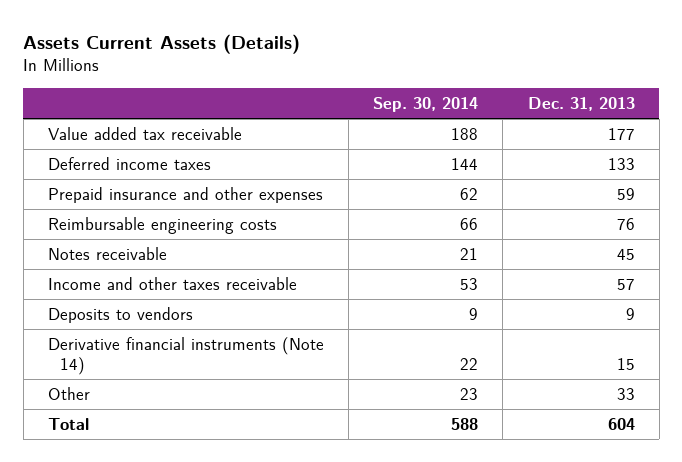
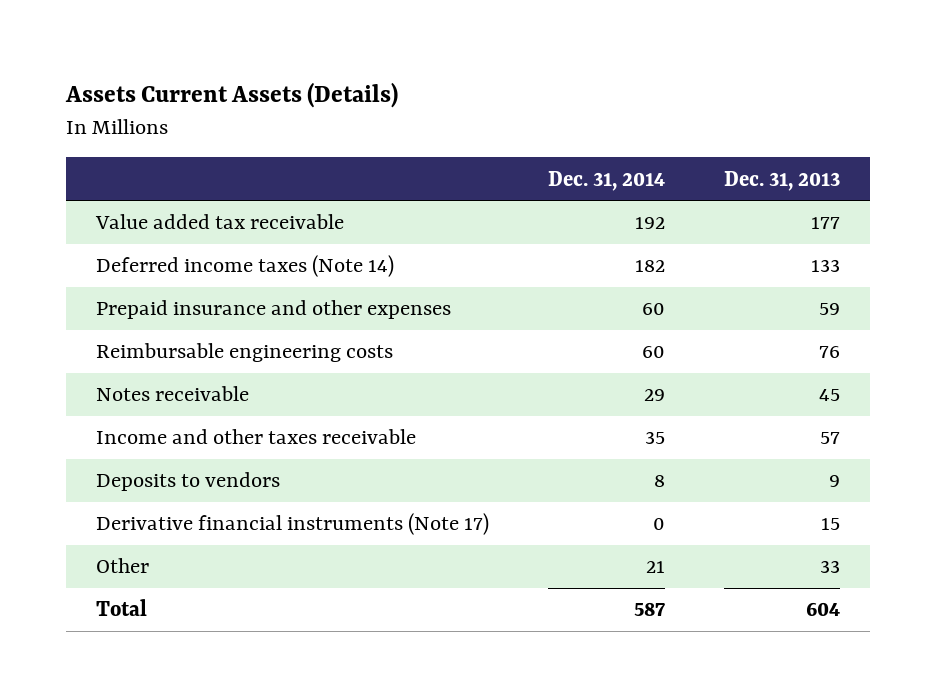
[373,96,479,112] Sep. 30, 2014 -> none
none -> [547,170,665,191] Dec. 31, 2014
[47,156,211,170] Deferred income taxes -> [95,255,394,278] Deferred income taxes (Note 14)
[47,336,324,376] Derivative financial instruments (Note 14) -> [95,513,489,536] Derivative financial instruments (Note 17)

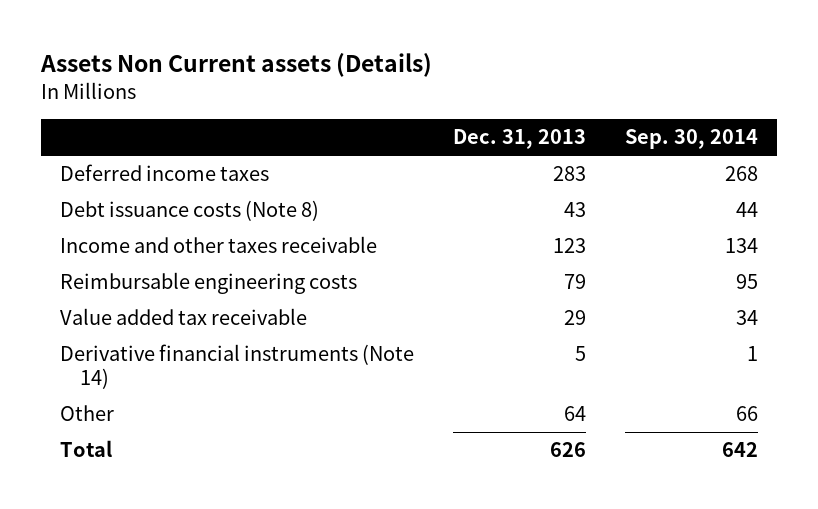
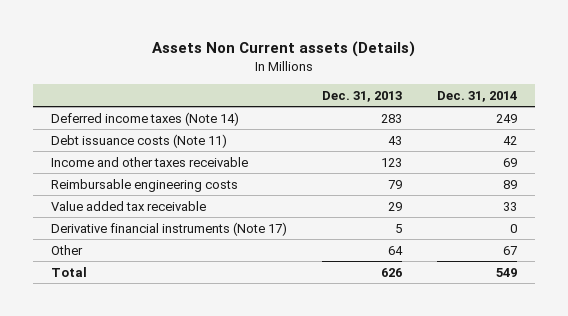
[624,129,758,150] Sep. 30, 2014 -> none
none -> [437,90,518,102] Dec. 31, 2014
[60,164,270,182] Deferred income taxes -> [50,111,239,126] Deferred income taxes (Note 14)
[60,200,320,222] Debt issuance costs (Note 8) -> [50,133,227,148] Debt issuance costs (Note 11)
[60,344,415,389] Derivative financial instruments (Note 14) -> [50,221,287,236] Derivative financial instruments (Note 17)

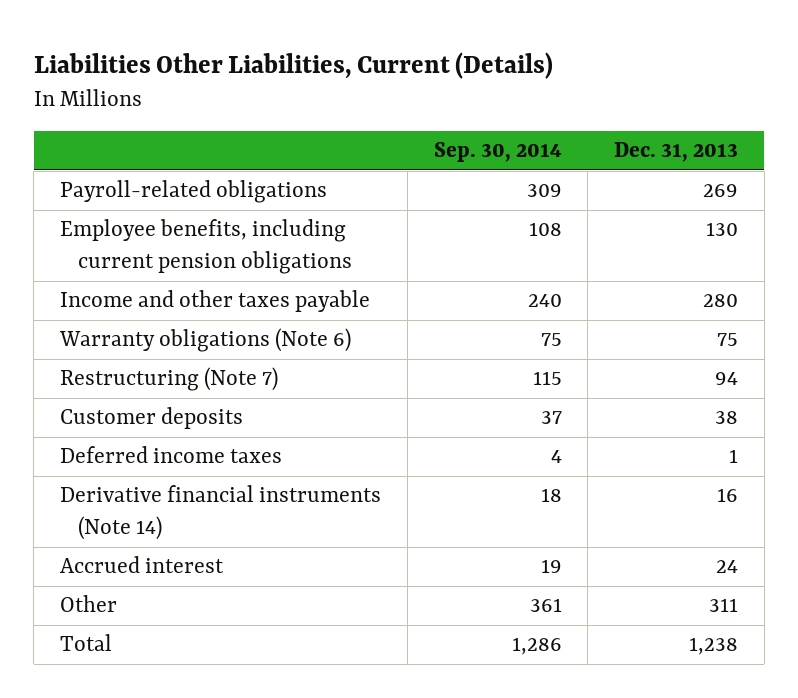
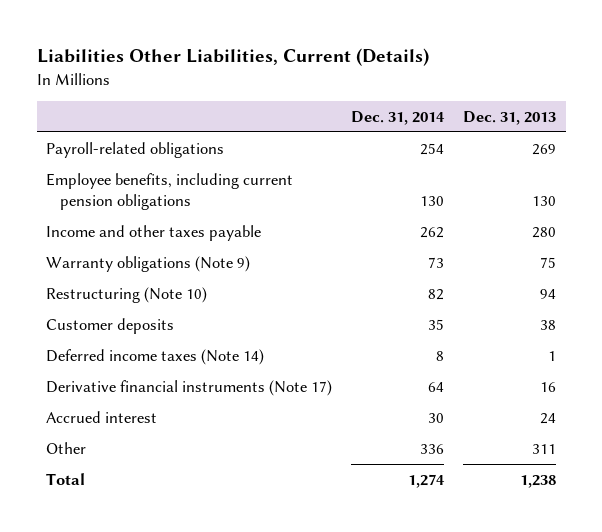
[433,142,562,163] Sep. 30, 2014 -> none
none -> [351,110,446,125] Dec. 31, 2014
[59,328,352,353] Warranty obligations (Note 6) -> [46,255,251,272] Warranty obligations (Note 9)
[60,367,279,392] Restructuring (Note 7) -> [46,286,208,303] Restructuring (Note 10)
[60,446,283,464] Deferred income taxes -> [46,348,265,365] Deferred income taxes (Note 14)
[60,485,382,541] Derivative financial instruments (Note 14) -> [46,379,333,396] Derivative financial instruments (Note 17)

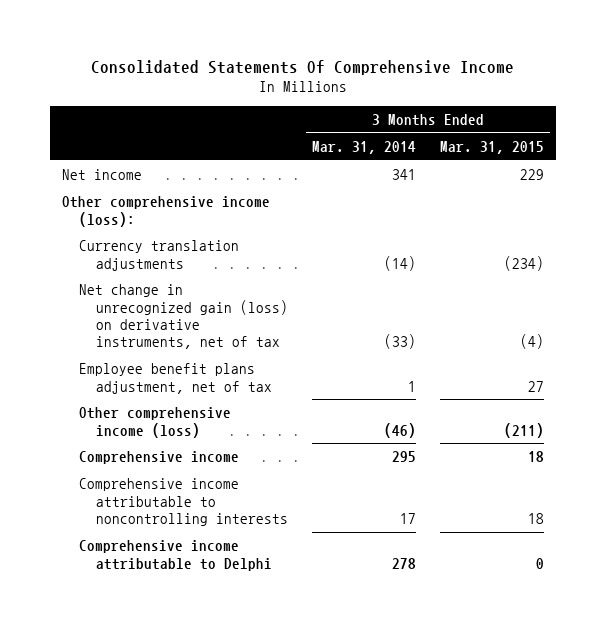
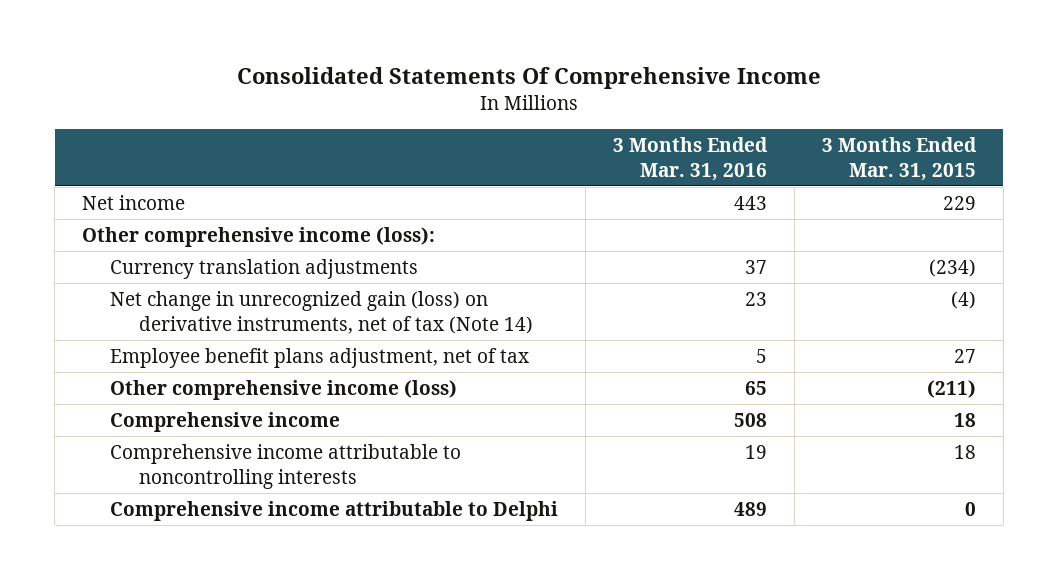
[311,140,416,154] Mar. 31, 2014 -> none
none -> [613,136,769,181] 3 Months Ended Mar. 31, 2016
[78,284,288,350] Net change in unrecognized gain (loss) on derivative instruments, net of tax -> [110,290,533,334] Net change in unrecognized gain (loss) on derivative instruments, net of tax (Note 14)

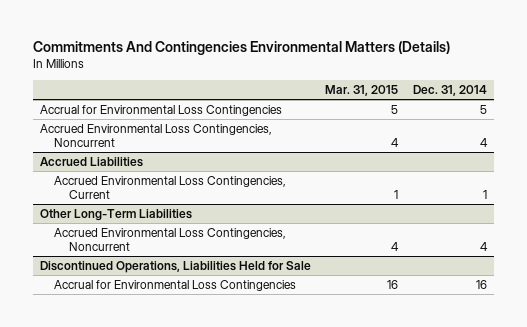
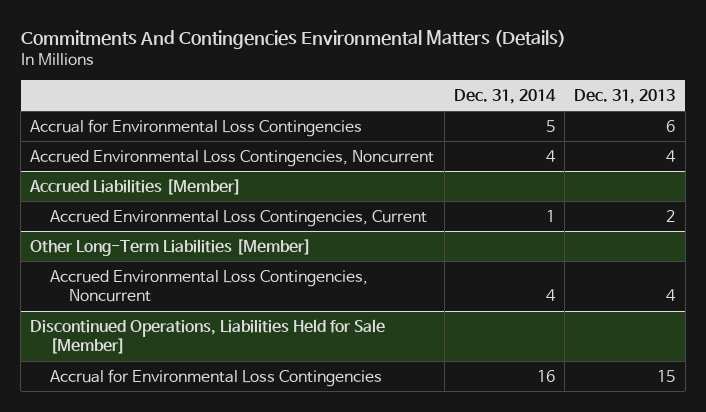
[325,84,399,96] Mar. 31, 2015 -> none
none -> [574,88,676,104] Dec. 31, 2013
[40,156,144,167] Accrued Liabilities -> [29,178,242,195] Accrued Liabilities [Member]
[40,208,193,221] Other Long-Term Liabilities -> [30,238,312,256] Other Long-Term Liabilities [Member]
[40,260,312,273] Discontinued Operations, Liabilities Held for Sale -> [30,318,386,355] Discontinued Operations, Liabilities Held for Sale [Member]

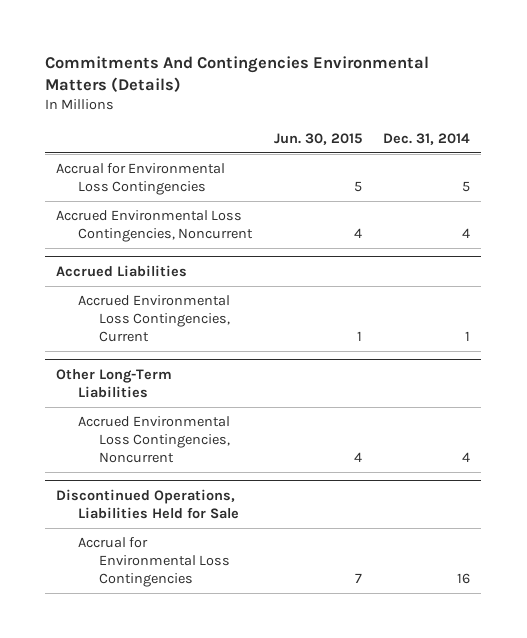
[574,88,676,104] Dec. 31, 2013 -> none
none -> [273,132,362,145] Jun. 30, 2015
[29,178,242,195] Accrued Liabilities [Member] -> [56,265,188,278] Accrued Liabilities
[30,238,312,256] Other Long-Term Liabilities [Member] -> [56,369,173,398] Other Long-Term Liabilities
[30,318,386,355] Discontinued Operations, Liabilities Held for Sale [Member] -> [56,489,239,519] Discontinued Operations, Liabilities Held for Sale

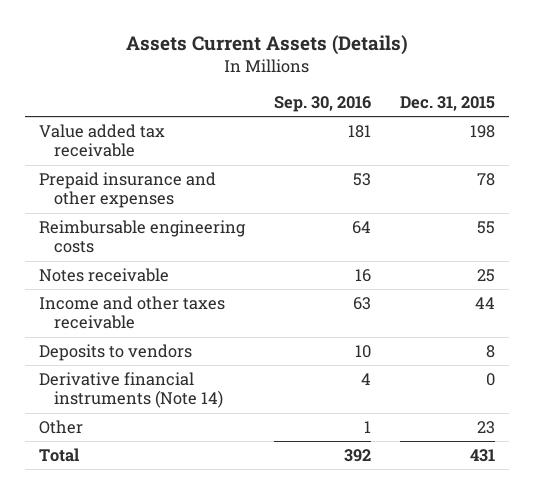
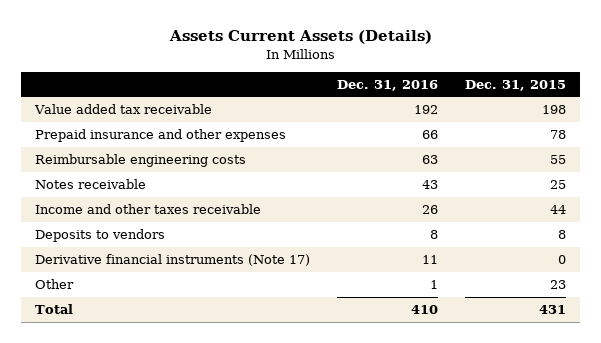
[274,96,372,113] Sep. 30, 2016 -> none
none -> [337,79,439,91] Dec. 31, 2016
[39,371,224,409] Derivative financial instruments (Note 14) -> [34,254,310,267] Derivative financial instruments (Note 17)

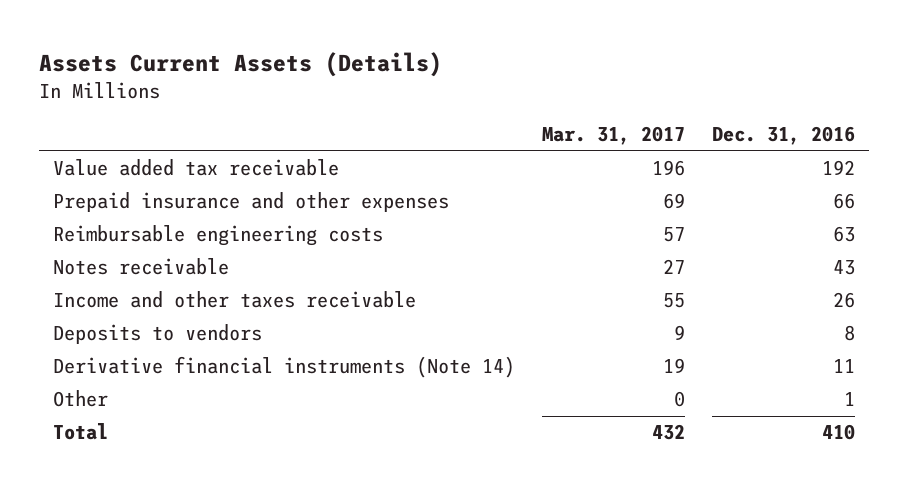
[465,79,567,91] Dec. 31, 2015 -> none
none -> [541,126,685,146] Mar. 31, 2017
[34,254,310,267] Derivative financial instruments (Note 17) -> [52,356,515,379] Derivative financial instruments (Note 14)

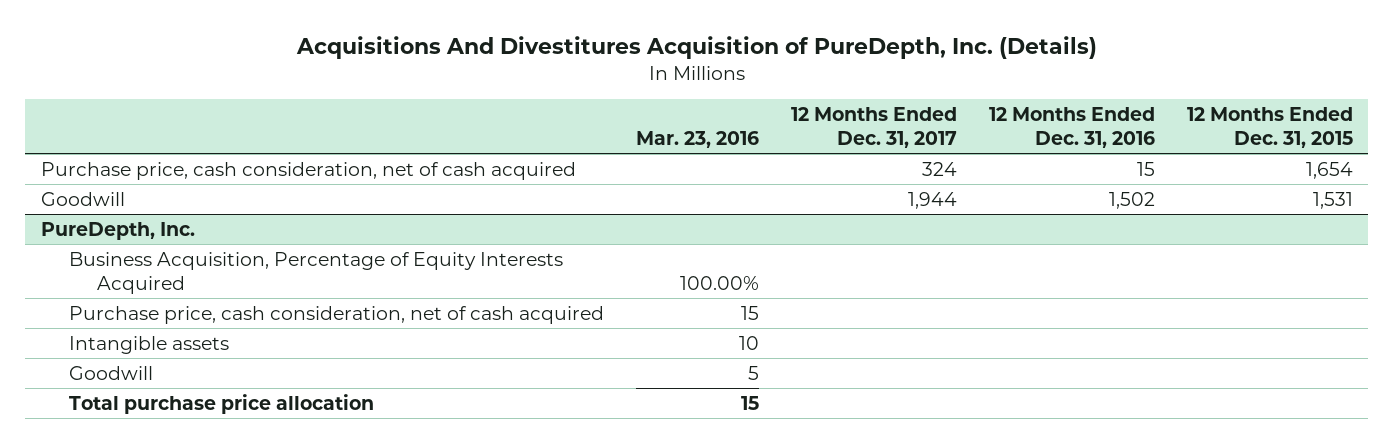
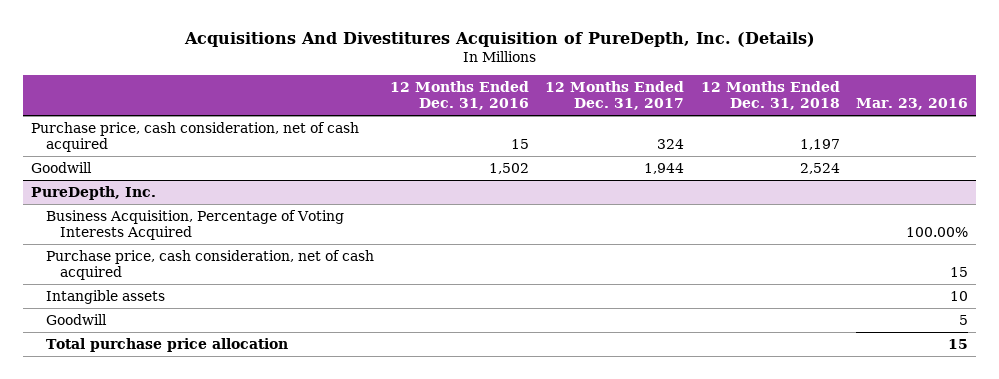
[1186,106,1353,148] 12 Months Ended Dec. 31, 2015 -> none
none -> [700,81,840,110] 12 Months Ended Dec. 31, 2018
[69,251,564,294] Business Acquisition, Percentage of Equity Interests Acquired -> [45,210,344,240] Business Acquisition, Percentage of Voting Interests Acquired

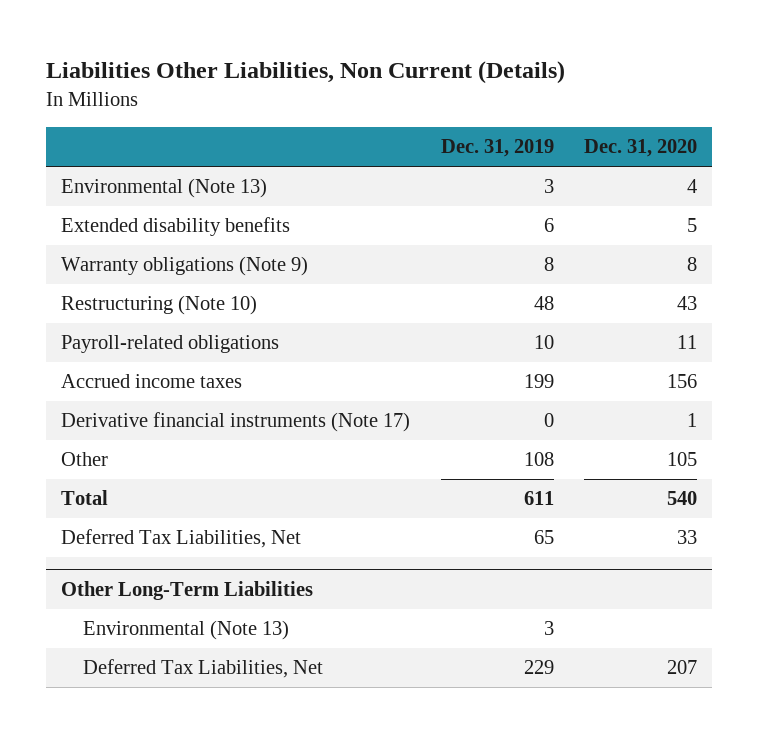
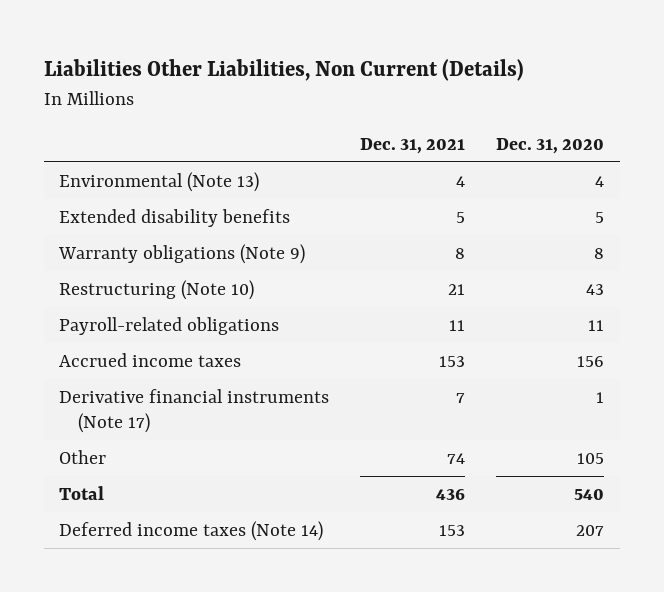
[440,139,554,158] Dec. 31, 2019 -> none
none -> [360,137,466,154] Dec. 31, 2021
[61,529,302,549] Deferred Tax Liabilities, Net -> none
[61,580,314,600] Other Long-Term Liabilities -> none
[83,620,290,641] Environmental (Note 13) -> none
[83,659,324,679] Deferred Tax Liabilities, Net -> none
none -> [59,520,324,541] Deferred income taxes (Note 14)

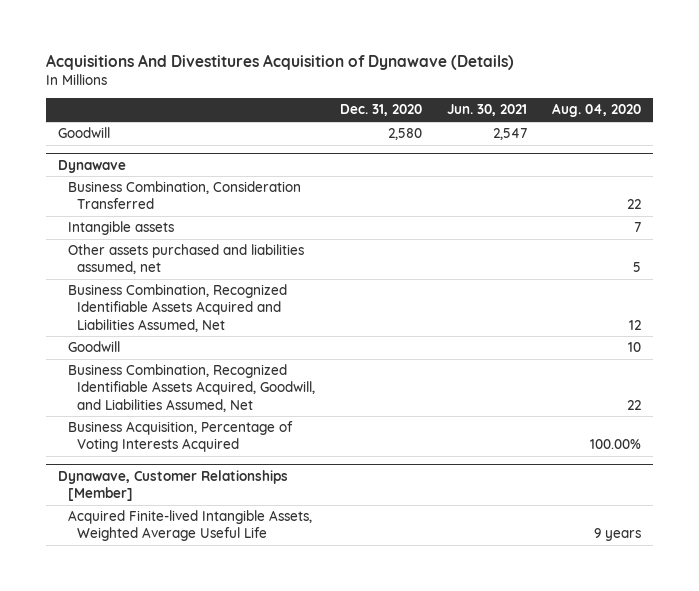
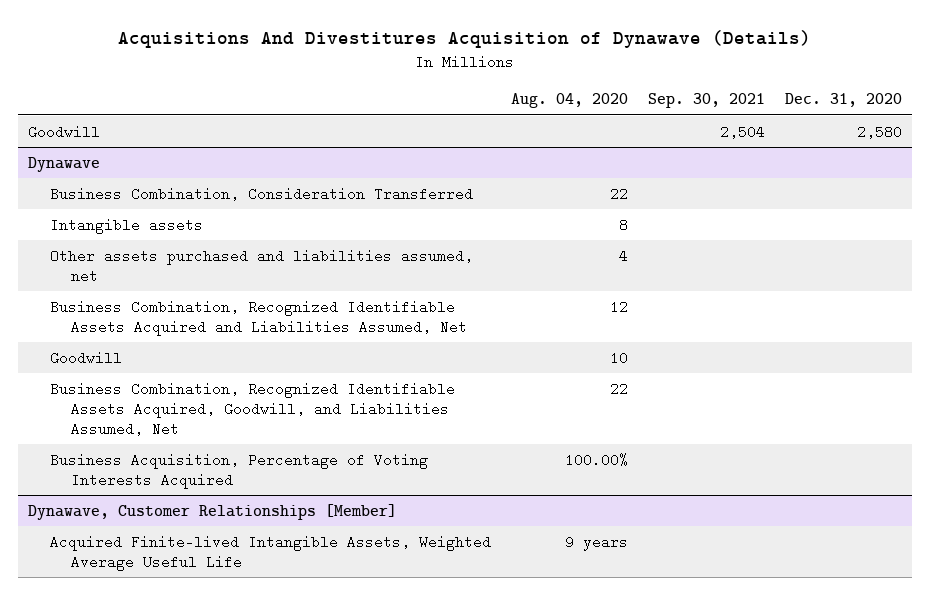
[447,104,528,117] Jun. 30, 2021 -> none
none -> [647,93,765,109] Sep. 30, 2021
[633,222,641,233] 7 -> [618,217,628,232] 8
[632,262,641,273] 5 -> [618,248,628,263] 4

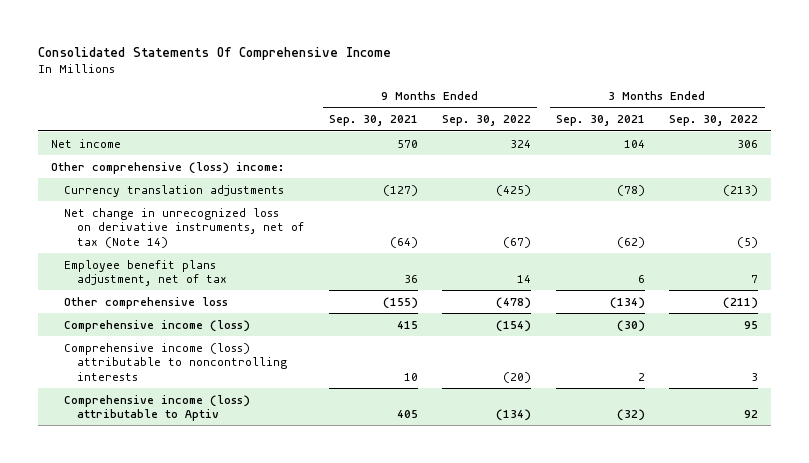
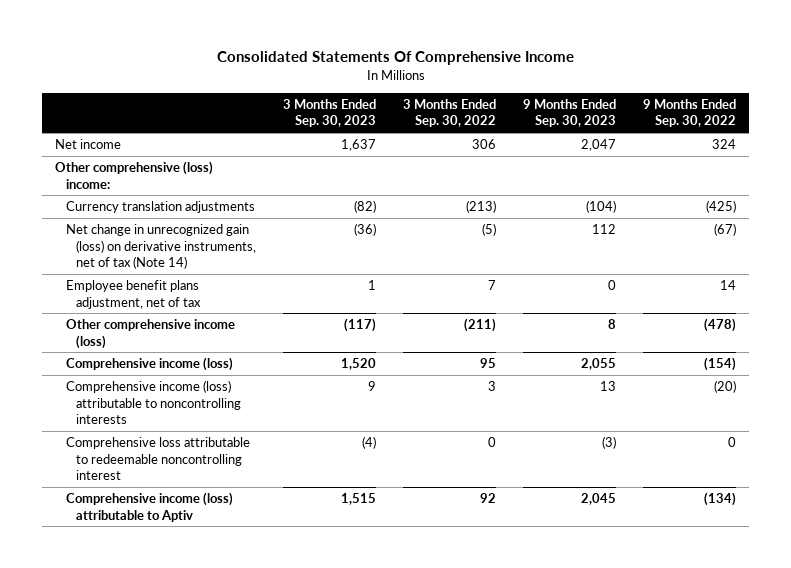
[328,115,418,127] Sep. 30, 2021 -> none
[555,115,645,127] Sep. 30, 2021 -> none
none -> [282,98,376,128] 3 Months Ended Sep. 30, 2023
none -> [522,98,616,128] 9 Months Ended Sep. 30, 2023
[63,207,305,248] Net change in unrecognized loss on derivative instruments, net of tax (Note 14) -> [65,224,256,270] Net change in unrecognized gain (loss) on derivative instruments, net of tax (Note 14)
[63,296,228,309] Other comprehensive loss -> [65,319,235,349] Other comprehensive income (loss)
none -> [65,437,250,481] Comprehensive loss attributable to redeemable noncontrolling interest

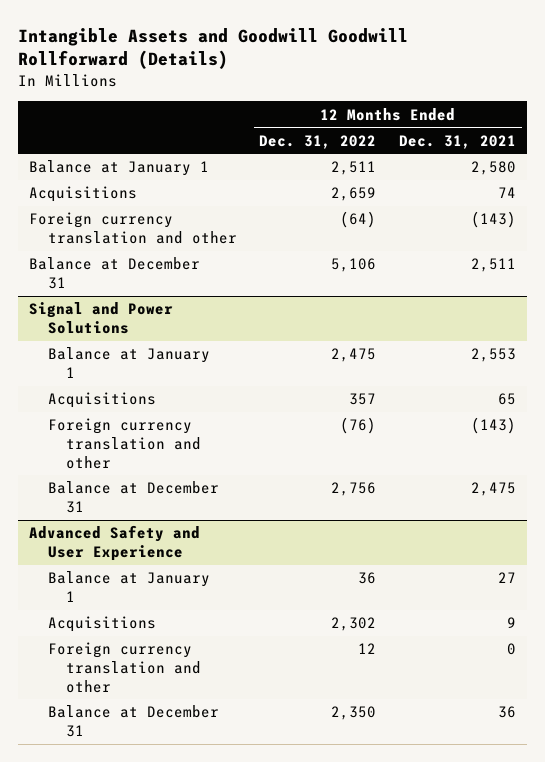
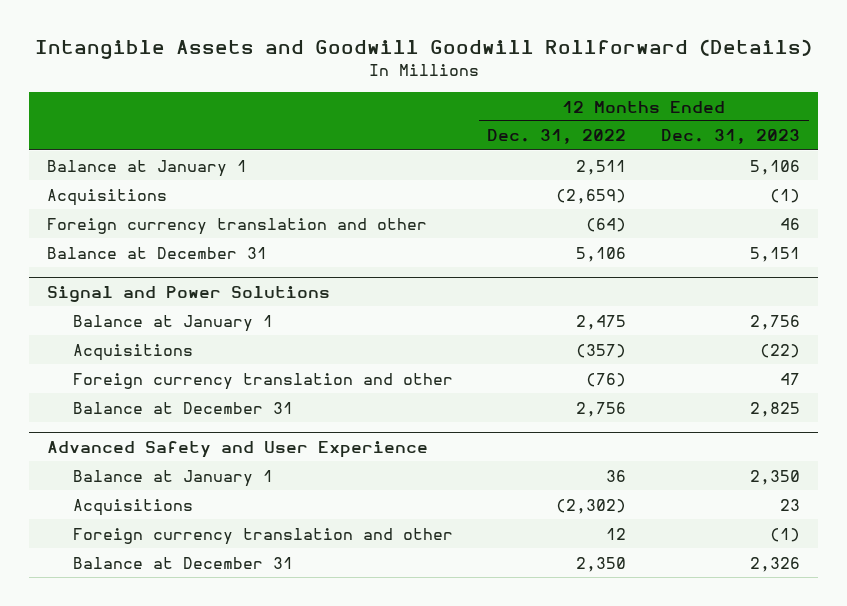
[398,134,516,149] Dec. 31, 2021 -> none
none -> [661,129,801,145] Dec. 31, 2023
[331,187,377,202] 2,659 -> [556,188,627,204] (2,659)
[349,393,377,406] 357 -> [576,343,627,358] (357)
[331,617,377,632] 2,302 -> [556,498,627,514] (2,302)

